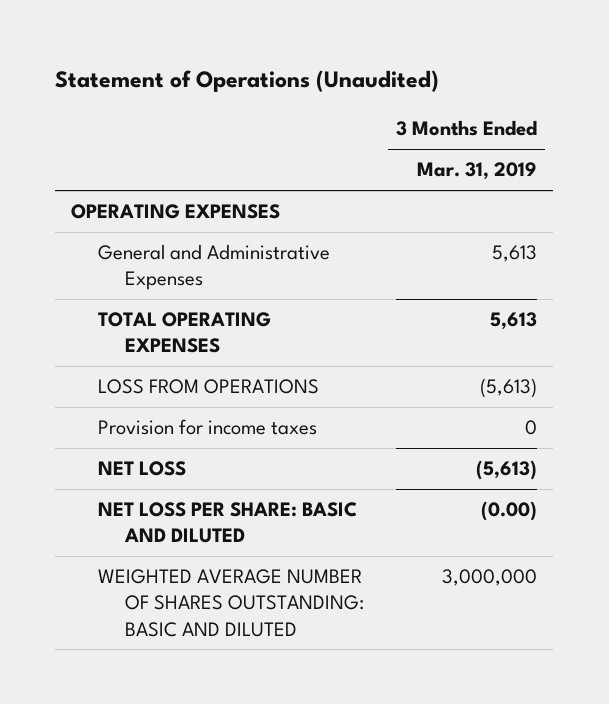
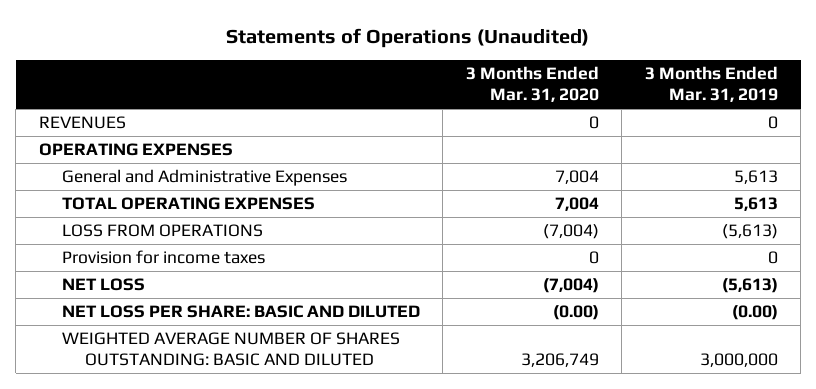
[55,70,440,93] Statement of Operations (Unaudited) -> [226,27,590,48] Statements of Operations (Unaudited)
none -> [465,66,599,103] 3 Months Ended Mar. 31, 2020
none -> [38,116,126,130] REVENUES

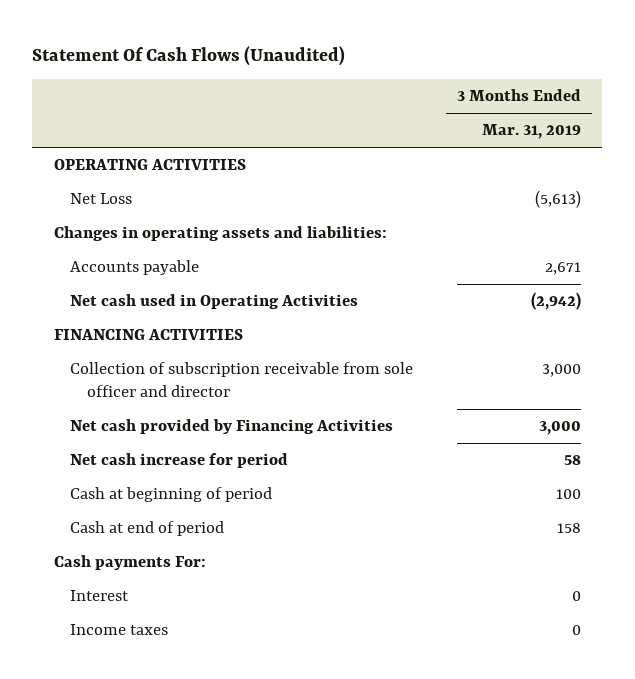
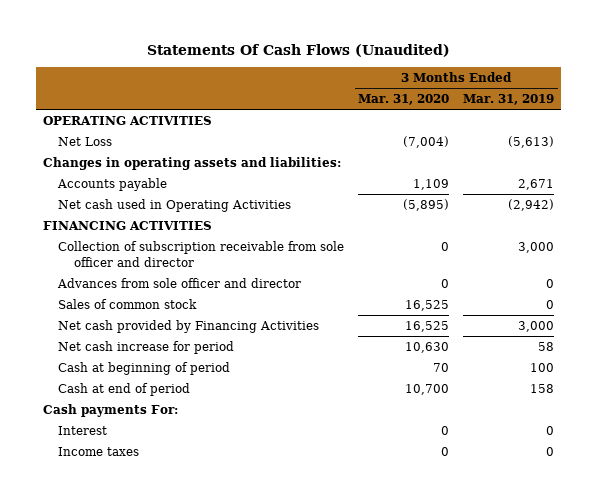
[32,45,346,66] Statement Of Cash Flows (Unaudited) -> [146,43,450,57] Statements Of Cash Flows (Unaudited)
none -> [358,94,450,106] Mar. 31, 2020
none -> [57,277,302,288] Advances from sole officer and director
none -> [58,298,198,309] Sales of common stock

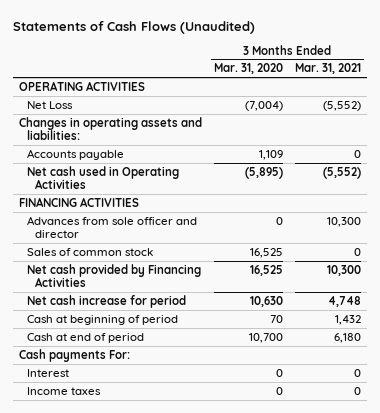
[146,43,450,57] Statements Of Cash Flows (Unaudited) -> [13,20,256,34] Statements of Cash Flows (Unaudited)
[463,94,555,106] Mar. 31, 2019 -> none
none -> [294,63,361,75] Mar. 31, 2021
[58,240,345,267] Collection of subscription receivable from sole officer and director -> none

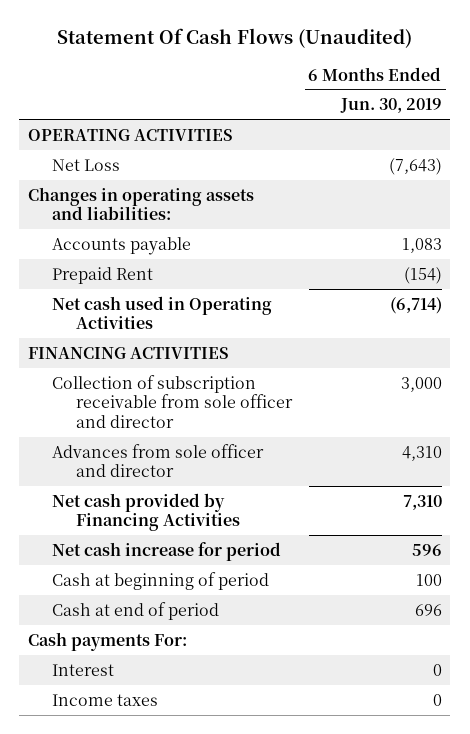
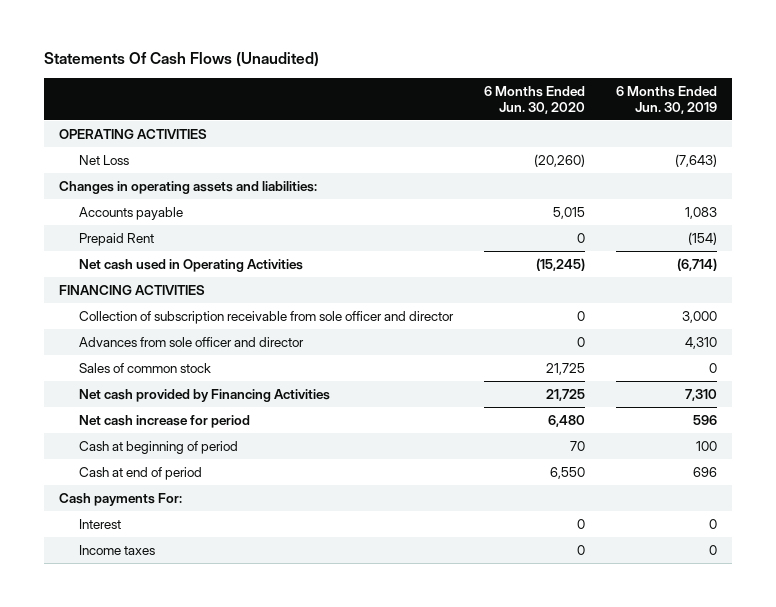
[56,28,412,49] Statement Of Cash Flows (Unaudited) -> [43,52,319,68] Statements Of Cash Flows (Unaudited)
none -> [483,85,585,114] 6 Months Ended Jun. 30, 2020
none -> [78,362,211,373] Sales of common stock

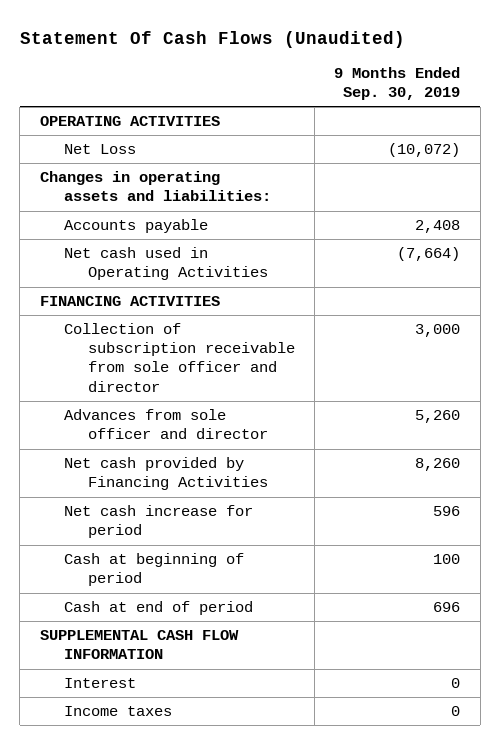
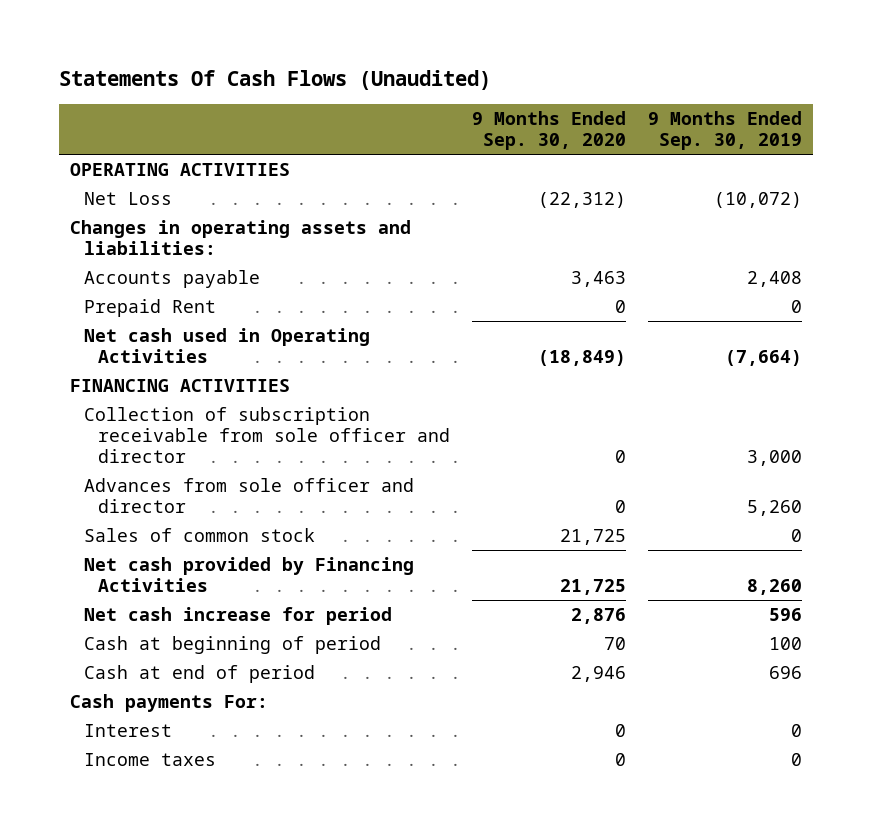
[19,30,405,48] Statement Of Cash Flows (Unaudited) -> [58,70,491,91] Statements Of Cash Flows (Unaudited)
none -> [472,110,627,151] 9 Months Ended Sep. 30, 2020
none -> [83,298,216,317] Prepaid Rent
none -> [83,527,315,542] Sales of common stock
[39,630,239,660] SUPPLEMENTAL CASH FLOW INFORMATION -> none
none -> [69,693,268,712] Cash payments For:

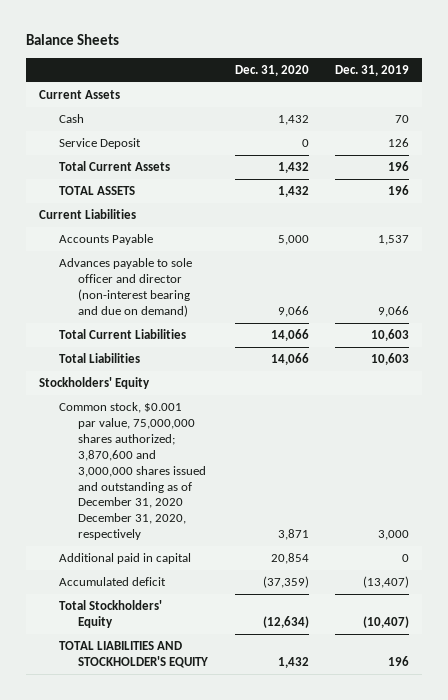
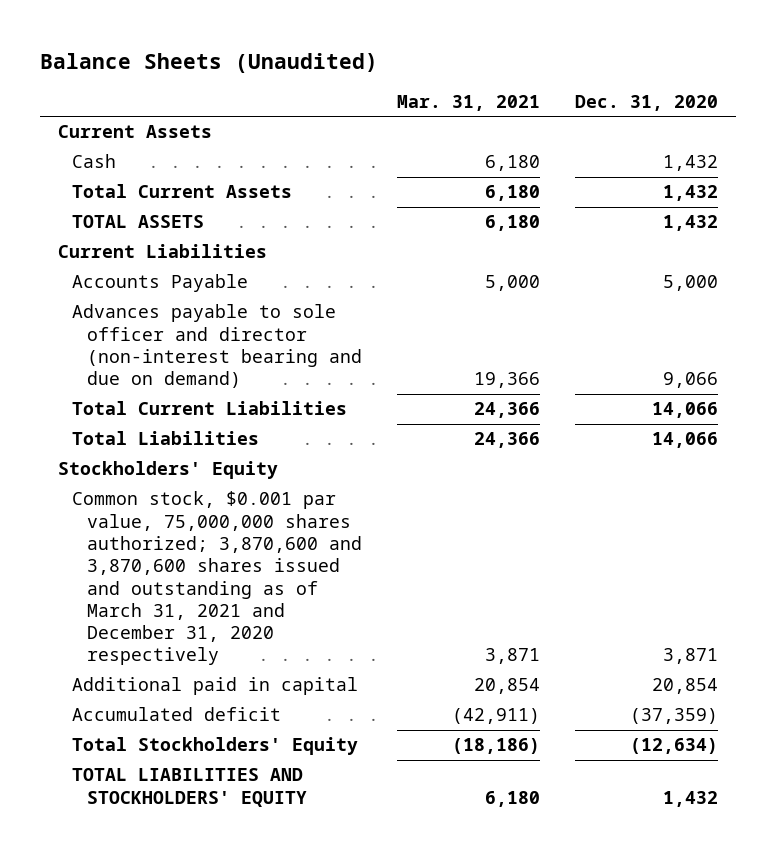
[25,34,119,46] Balance Sheets -> [40,52,379,73] Balance Sheets (Unaudited)
[334,64,409,76] Dec. 31, 2019 -> none
none -> [396,94,540,111] Mar. 31, 2021
[58,137,141,149] Service Deposit -> none
[58,401,207,541] Common stock, $0.001 par value, 75,000,000 shares authorized; 3,870,600 and 3,000,000 shares issued and outstanding as of December 31, 2020 December 31, 2020, respectively -> [72,491,362,666] Common stock, $0.001 par value, 75,000,000 shares authorized; 3,870,600 and 3,870,600 shares issued and outstanding as of March 31, 2021 and December 31, 2020 respectively
[58,640,209,668] TOTAL LIABILITIES AND STOCKHOLDER'S EQUITY -> [72,768,307,807] TOTAL LIABILITIES AND STOCKHOLDERS' EQUITY

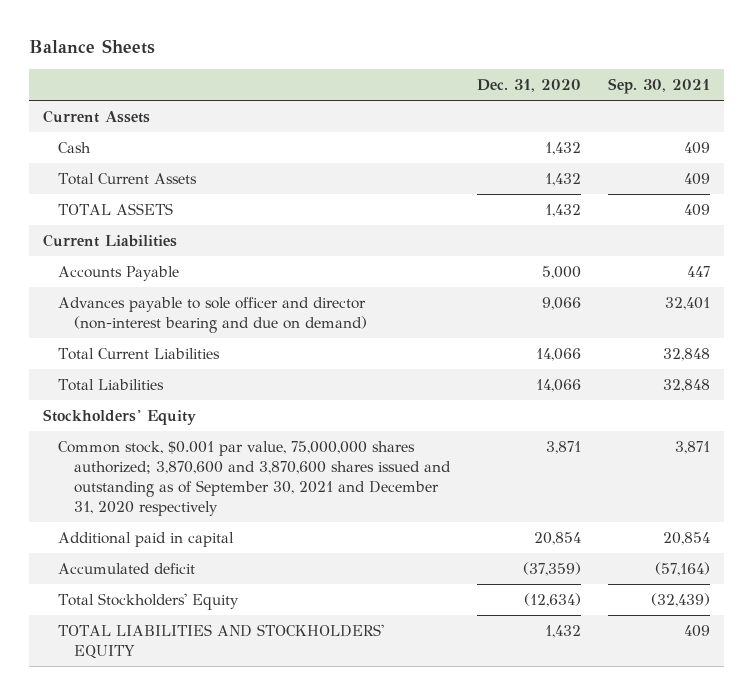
[40,52,379,73] Balance Sheets (Unaudited) -> [29,39,156,55] Balance Sheets
[396,94,540,111] Mar. 31, 2021 -> none
none -> [608,77,711,94] Sep. 30, 2021
[72,491,362,666] Common stock, $0.001 par value, 75,000,000 shares authorized; 3,870,600 and 3,870,600 shares issued and outstanding as of March 31, 2021 and December 31, 2020 respectively -> [58,441,451,516] Common stock, $0.001 par value, 75,000,000 shares authorized; 3,870,600 and 3,870,600 shares issued and outstanding as of September 30, 2021 and December 31, 2020 respectively

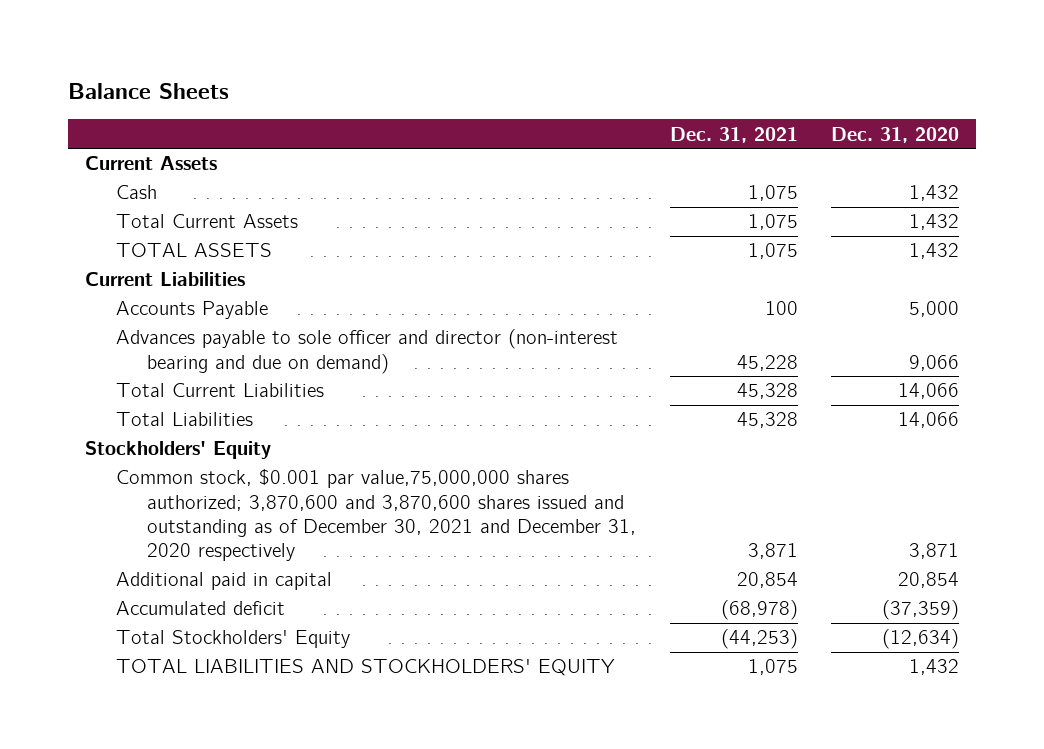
[608,77,711,94] Sep. 30, 2021 -> none
none -> [669,126,798,143] Dec. 31, 2021
[58,441,451,516] Common stock, $0.001 par value, 75,000,000 shares authorized; 3,870,600 and 3,870,600 shares issued and outstanding as of September 30, 2021 and December 31, 2020 respectively -> [115,469,636,561] Common stock, $0.001 par value,75,000,000 shares authorized; 3,870,600 and 3,870,600 shares issued and outstanding as of December 30, 2021 and December 31, 2020 respectively

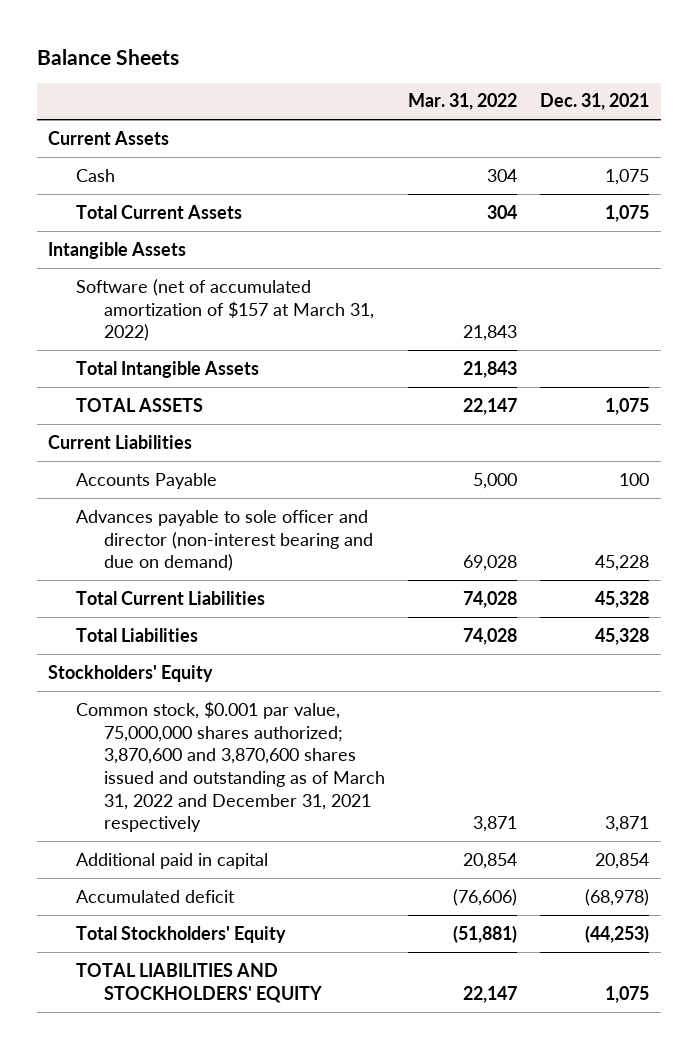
[831,126,960,143] Dec. 31, 2020 -> none
none -> [408,93,518,111] Mar. 31, 2022
none -> [48,241,187,259] Intangible Assets
none -> [76,278,374,342] Software (net of accumulated amortization of $157 at March 31, 2022)
none -> [76,360,260,378] Total Intangible Assets
[115,469,636,561] Common stock, $0.001 par value,75,000,000 shares authorized; 3,870,600 and 3,870,600 shares issued and outstanding as of December 30, 2021 and December 31, 2020 respectively -> [76,700,385,833] Common stock, $0.001 par value, 75,000,000 shares authorized; 3,870,600 and 3,870,600 shares issued and outstanding as of March 31, 2022 and December 31, 2021 respectively

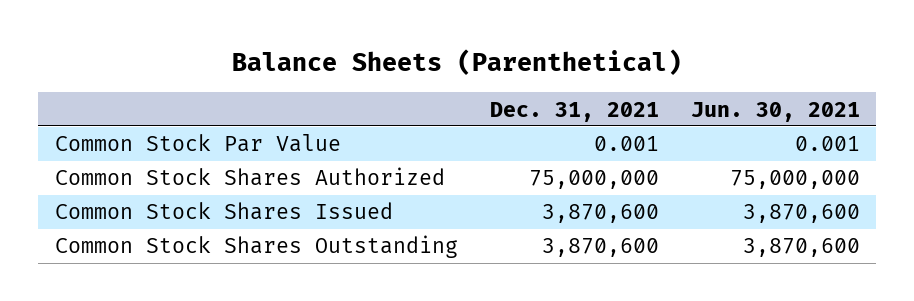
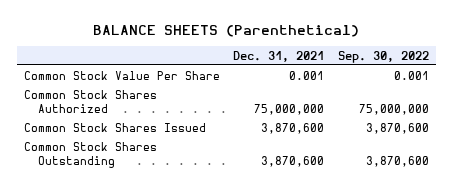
[232,49,683,76] Balance Sheets (Parenthetical) -> [93,24,360,37] BALANCE SHEETS (Parenthetical)
[690,101,860,122] Jun. 30, 2021 -> none
none -> [337,50,429,63] Sep. 30, 2022
[54,134,341,153] Common Stock Par Value -> [24,70,221,80] Common Stock Value Per Share

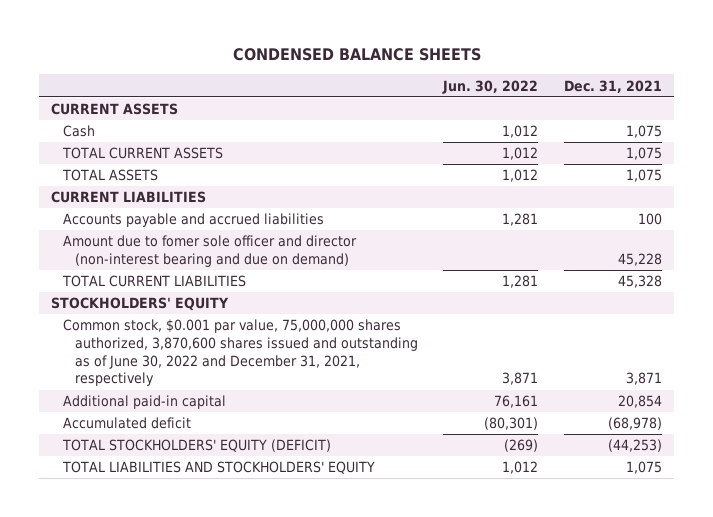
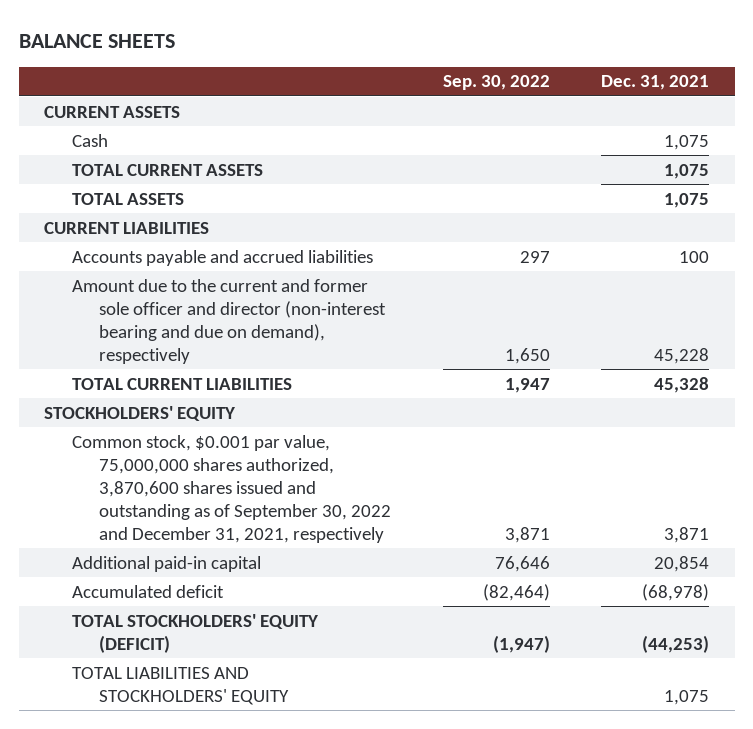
[232,48,481,62] CONDENSED BALANCE SHEETS -> [18,33,175,48] BALANCE SHEETS
[442,79,539,94] Jun. 30, 2022 -> none
none -> [442,75,550,91] Sep. 30, 2022
[63,235,358,268] Amount due to fomer sole officer and director (non-interest bearing and due on demand) -> [71,278,387,364] Amount due to the current and former sole officer and director (non-interest bearing and due on demand), respectively
[63,319,418,387] Common stock, $0.001 par value, 75,000,000 shares authorized, 3,870,600 shares issued and outstanding as of June 30, 2022 and December 31, 2021, respectively -> [71,434,392,543] Common stock, $0.001 par value, 75,000,000 shares authorized, 3,870,600 shares issued and outstanding as of September 30, 2022 and December 31, 2021, respectively

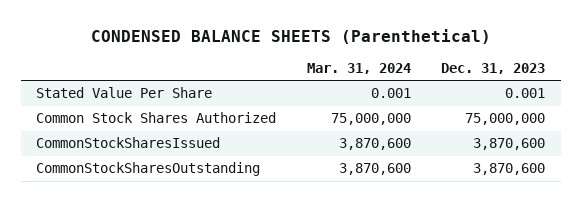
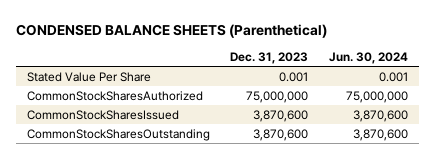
[306,62,411,74] Mar. 31, 2024 -> none
none -> [329,52,409,65] Jun. 30, 2024
[36,112,277,124] Common Stock Shares Authorized -> [26,90,203,101] CommonStockSharesAuthorized

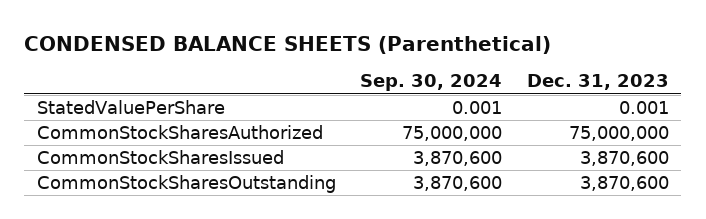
[329,52,409,65] Jun. 30, 2024 -> none
none -> [360,74,503,92] Sep. 30, 2024
[26,71,151,82] Stated Value Per Share -> [36,100,225,115] StatedValuePerShare

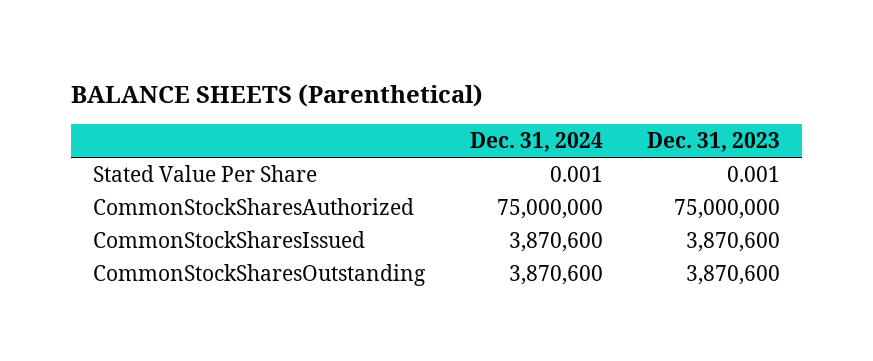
[24,36,552,55] CONDENSED BALANCE SHEETS (Parenthetical) -> [71,84,484,108] BALANCE SHEETS (Parenthetical)
[360,74,503,92] Sep. 30, 2024 -> none
none -> [469,132,603,153] Dec. 31, 2024
[36,100,225,115] StatedValuePerShare -> [93,165,318,183] Stated Value Per Share

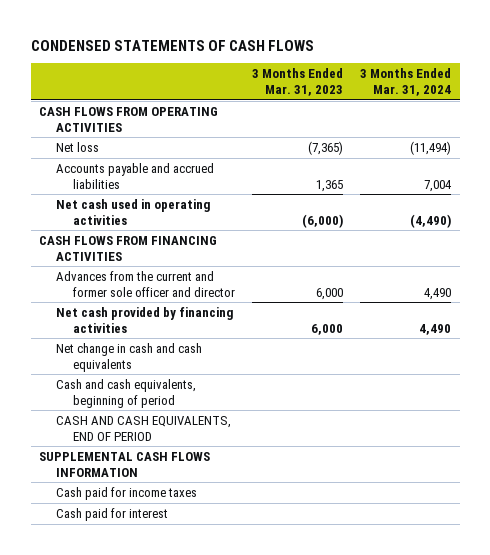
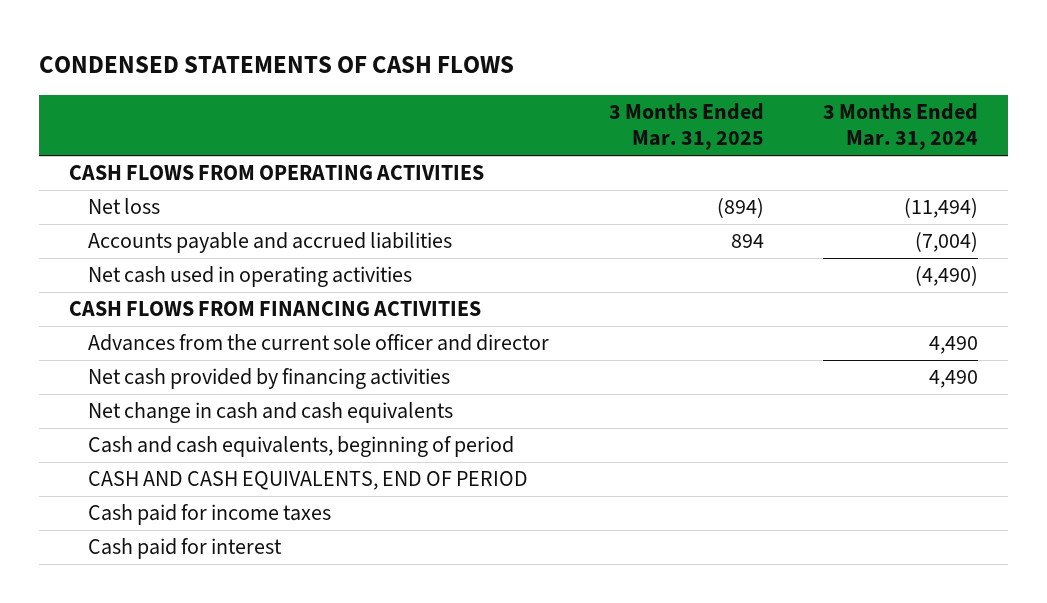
[251,68,343,97] 3 Months Ended Mar. 31, 2023 -> none
none -> [608,102,764,151] 3 Months Ended Mar. 31, 2025
[424,179,453,192] 7,004 -> [915,232,979,253] (7,004)
[55,270,235,297] Advances from the current and former sole officer and director -> [87,334,549,352] Advances from the current sole officer and director
[39,451,211,477] SUPPLEMENTAL CASH FLOWS INFORMATION -> none

